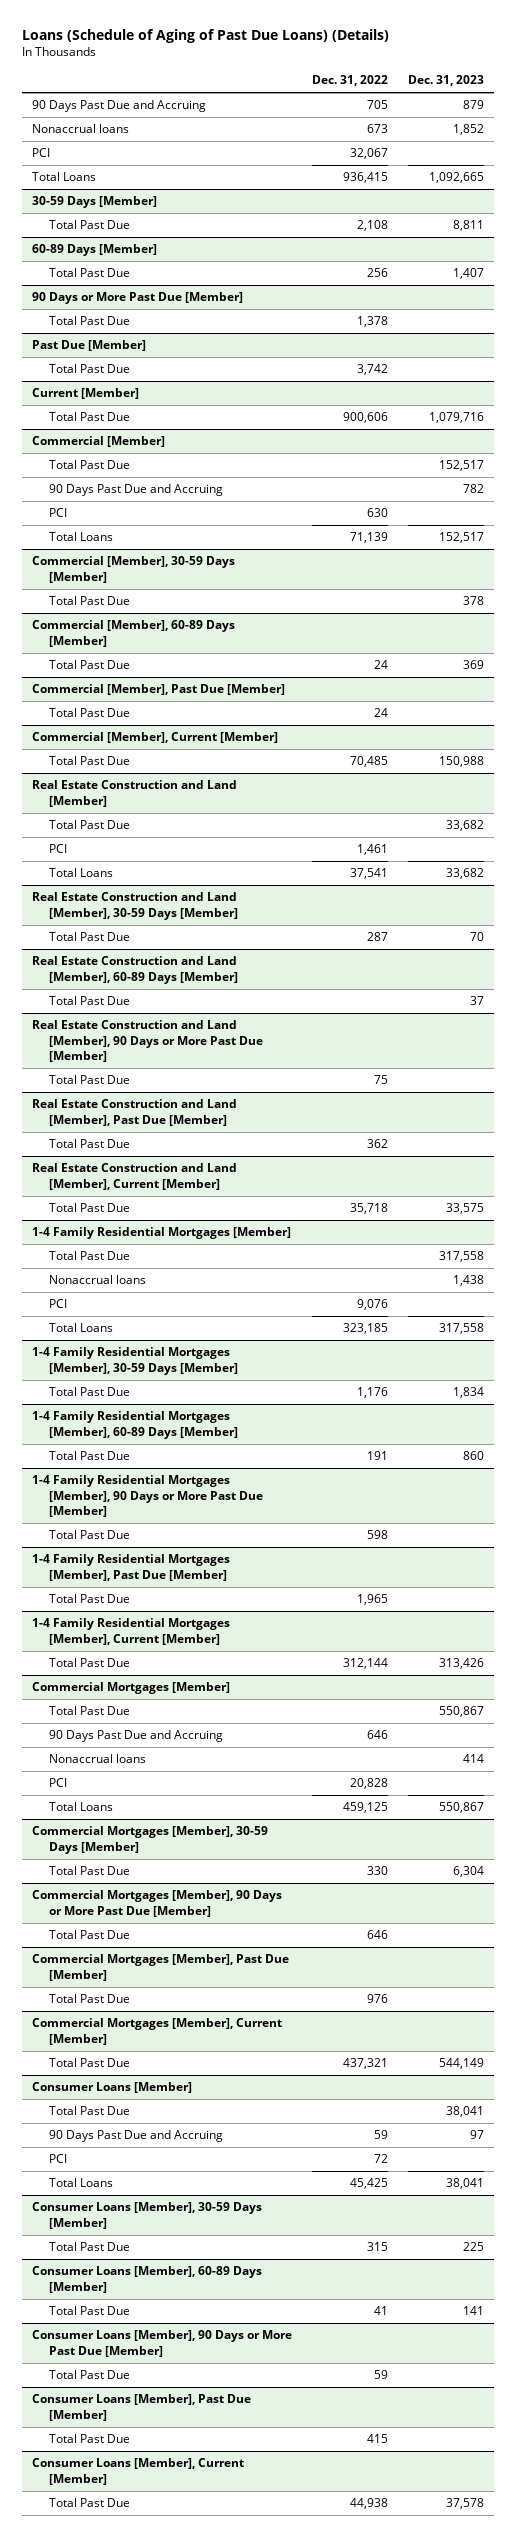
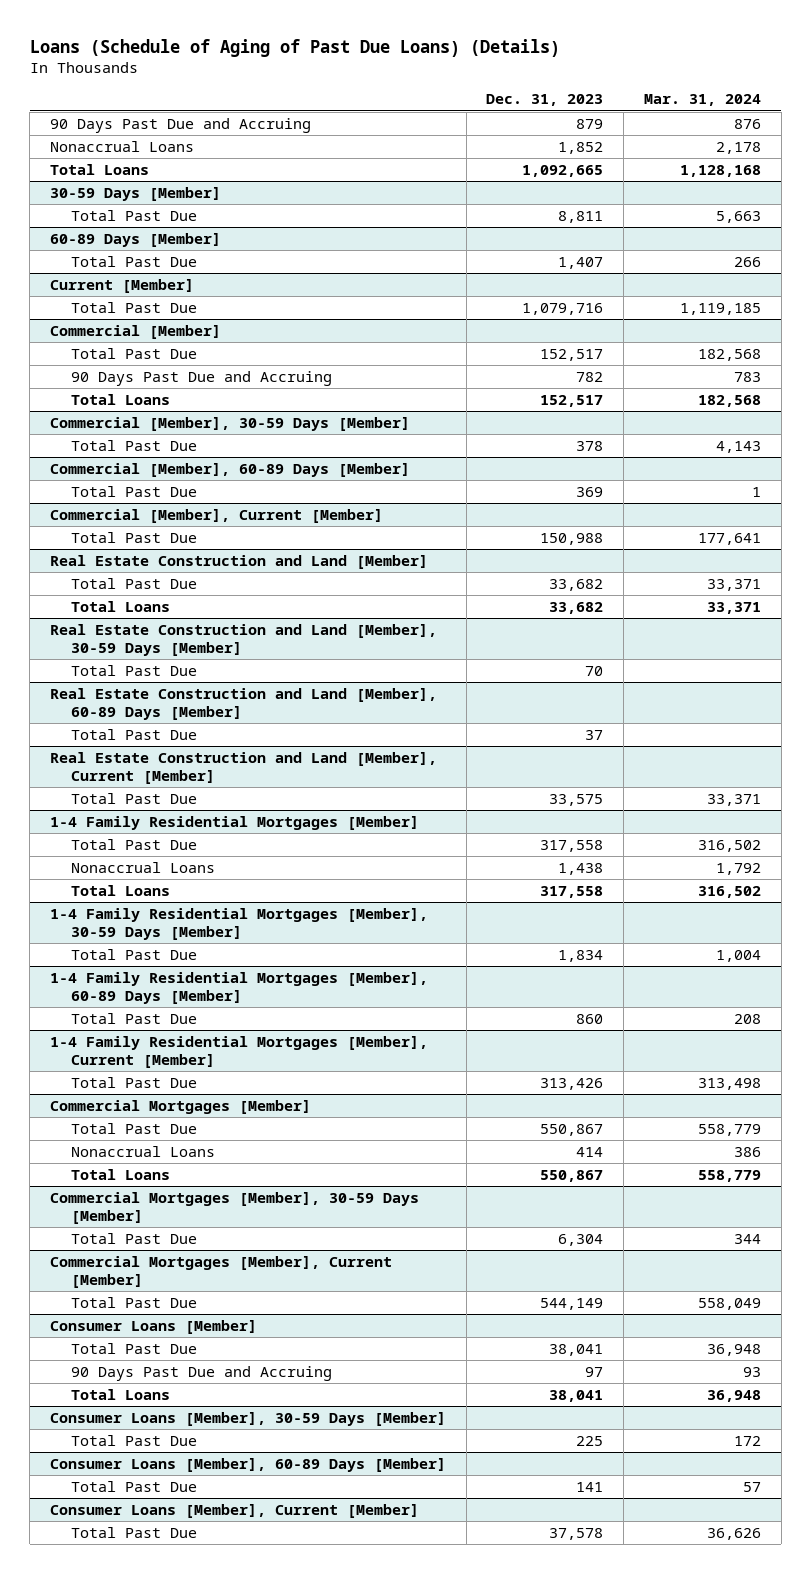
[311,75,388,87] Dec. 31, 2022 -> none
none -> [643,94,761,107] Mar. 31, 2024
[31,148,50,158] PCI -> none
[31,124,129,134] Nonaccrual loans -> [49,140,194,152] Nonaccrual Loans
[31,292,243,305] 90 Days or More Past Due [Member] -> none
[48,316,130,326] Total Past Due -> none
[31,340,146,352] Past Due [Member] -> none
[48,364,130,374] Total Past Due -> none
[48,508,67,518] PCI -> none
[31,684,285,696] Commercial [Member], Past Due [Member] -> none
[48,708,130,718] Total Past Due -> none
[48,844,67,854] PCI -> none
[31,1020,263,1062] Real Estate Construction and Land [Member], 90 Days or More Past Due [Member] -> none
[48,1075,130,1085] Total Past Due -> none
[31,1099,237,1126] Real Estate Construction and Land [Member], Past Due [Member] -> none
[48,1139,130,1149] Total Past Due -> none
[48,1299,67,1309] PCI -> none
[48,1275,146,1285] Nonaccrual loans -> [71,861,216,873] Nonaccrual Loans
[31,1475,263,1517] 1-4 Family Residential Mortgages [Member], 90 Days or More Past Due [Member] -> none
[48,1530,130,1540] Total Past Due -> none
[31,1554,230,1581] 1-4 Family Residential Mortgages [Member], Past Due [Member] -> none
[48,1594,130,1604] Total Past Due -> none
[48,1730,223,1743] 90 Days Past Due and Accruing -> none
[48,1778,67,1788] PCI -> none
[48,1754,146,1764] Nonaccrual loans -> [71,1145,216,1157] Nonaccrual Loans
[31,1890,282,1917] Commercial Mortgages [Member], 90 Days or More Past Due [Member] -> none
[48,1930,130,1940] Total Past Due -> none
[31,1954,289,1981] Commercial Mortgages [Member], Past Due [Member] -> none
[48,1994,130,2004] Total Past Due -> none
[48,2154,67,2164] PCI -> none
[31,2330,292,2357] Consumer Loans [Member], 90 Days or More Past Due [Member] -> none
[48,2370,130,2380] Total Past Due -> none
[31,2394,251,2421] Consumer Loans [Member], Past Due [Member] -> none
[48,2434,130,2444] Total Past Due -> none

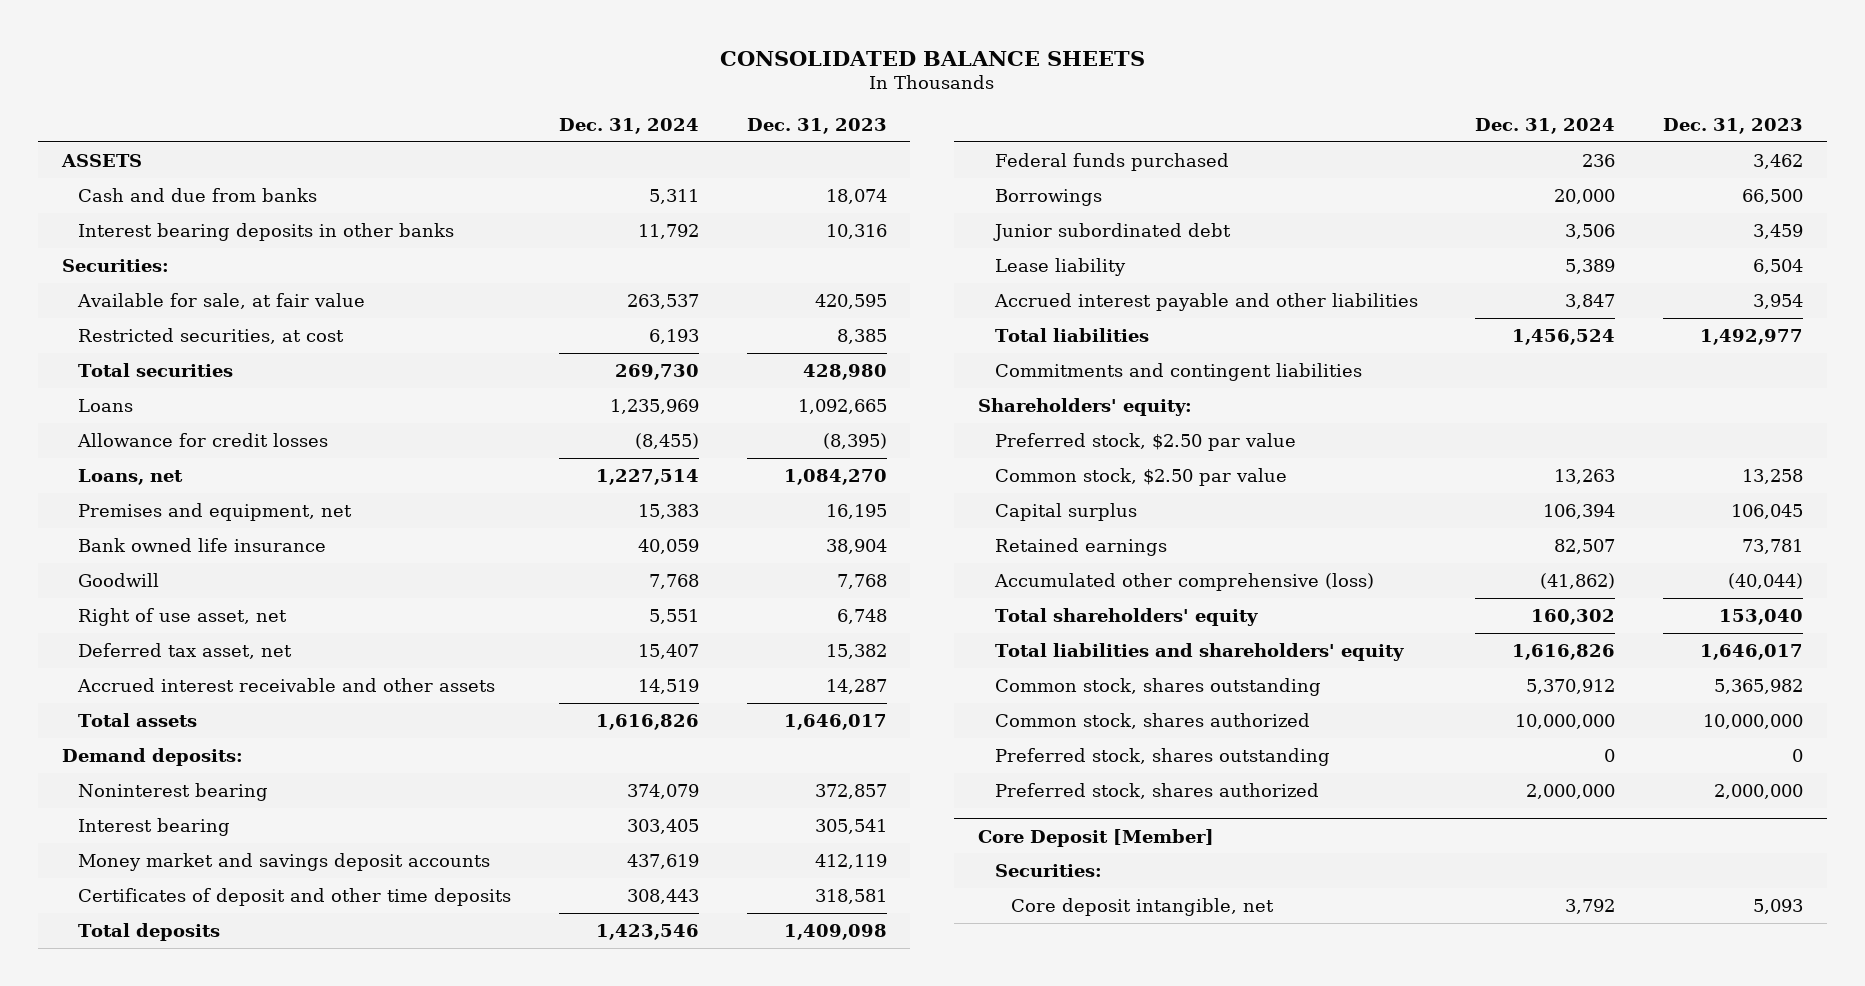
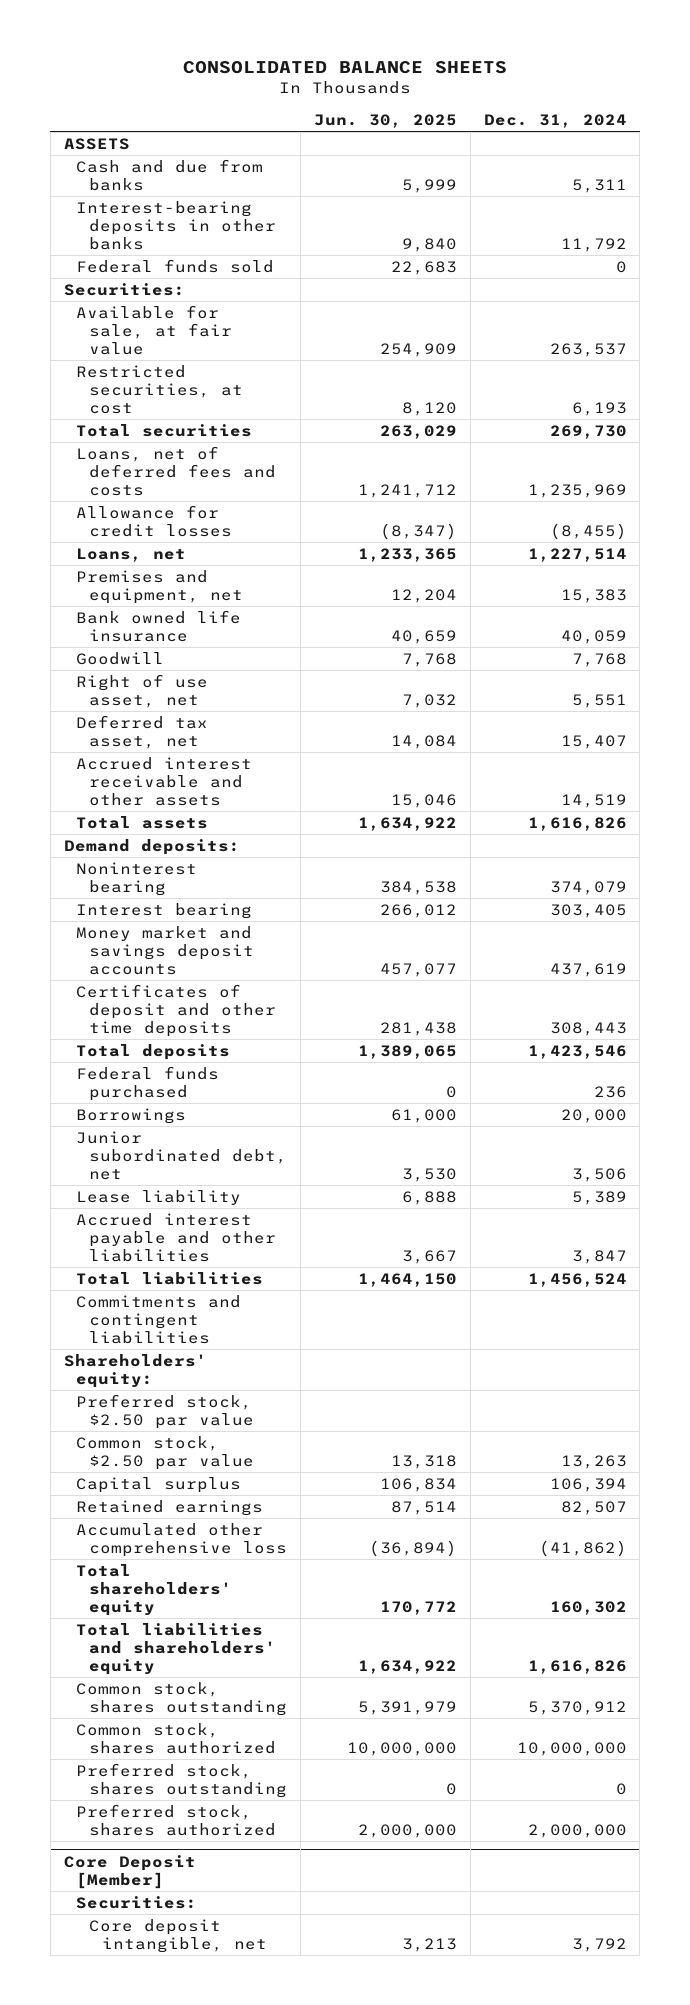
[746,117,887,134] Dec. 31, 2023 -> none
none -> [313,113,457,128] Jun. 30, 2025
[78,222,455,241] Interest bearing deposits in other banks -> [76,200,277,250] Interest-bearing deposits in other banks
none -> [76,258,275,273] Federal funds sold
[78,398,134,412] Loans -> [76,445,277,496] Loans, net of deferred fees and costs
[992,222,1231,241] Junior subordinated debt -> [76,1130,288,1180] Junior subordinated debt, net
[993,572,1374,591] Accumulated other comprehensive (loss) -> [76,1522,288,1557] Accumulated other comprehensive loss

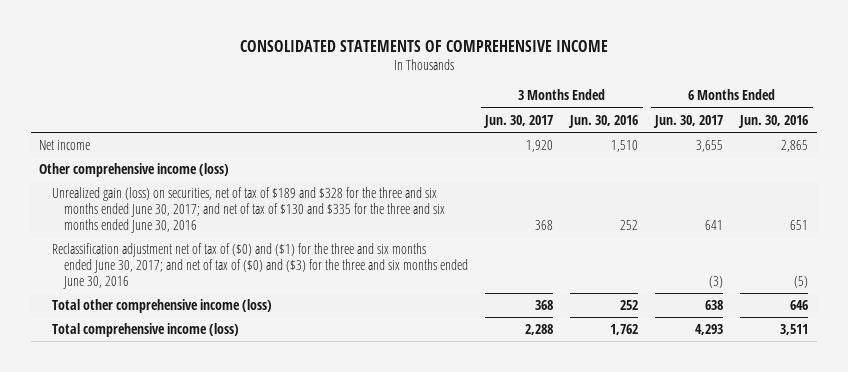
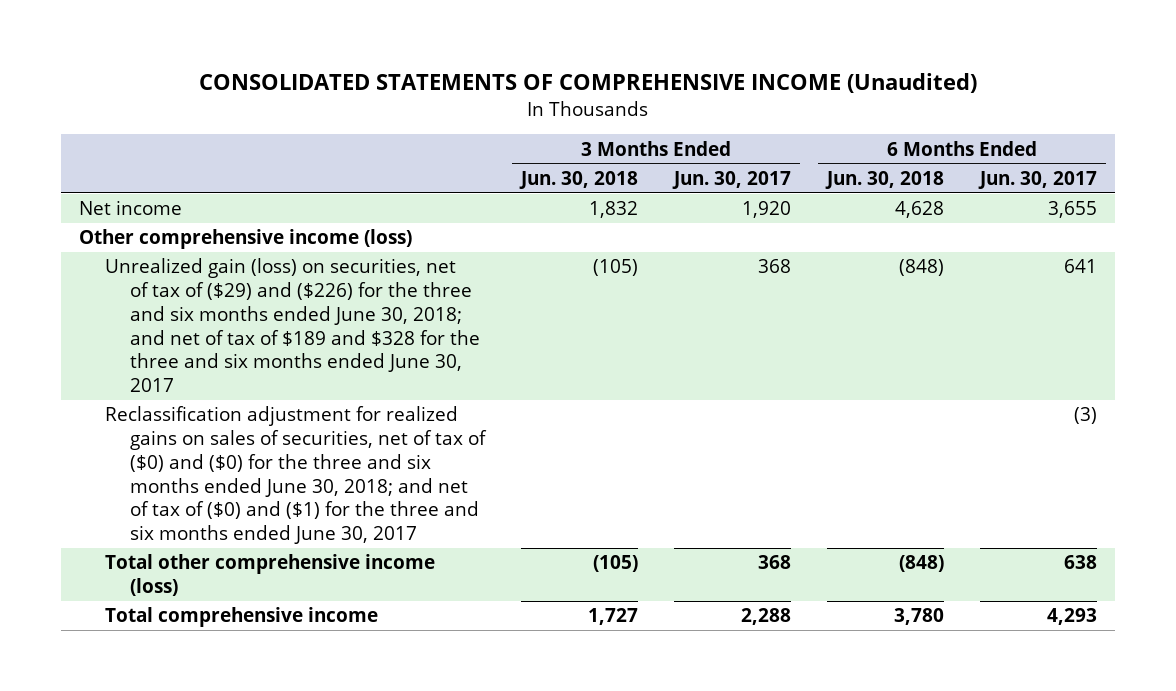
[239,39,608,52] CONSOLIDATED STATEMENTS OF COMPREHENSIVE INCOME -> [199,73,978,94] CONSOLIDATED STATEMENTS OF COMPREHENSIVE INCOME (Unaudited)
[568,114,639,128] Jun. 30, 2016 -> none
[738,114,809,128] Jun. 30, 2016 -> none
none -> [519,170,639,189] Jun. 30, 2018
none -> [825,170,945,189] Jun. 30, 2018
[51,186,446,233] Unrealized gain (loss) on securities, net of tax of $189 and $328 for the three and six months ended June 30, 2017; and net of tax of $130 and $335 for the three and six months ended June 30, 2016 -> [104,258,481,393] Unrealized gain (loss) on securities, net of tax of ($29) and ($226) for the three and six months ended June 30, 2018; and net of tax of $189 and $328 for the three and six months ended June 30, 2017
[51,242,469,289] Reclassification adjustment net of tax of ($0) and ($1) for the three and six months ended June 30, 2017; and net of tax of ($0) and ($3) for the three and six months ended June 30, 2016 -> [104,406,488,545] Reclassification adjustment for realized gains on sales of securities, net of tax of ($0) and ($0) for the three and six months ended June 30, 2018; and net of tax of ($0) and ($1) for the three and six months ended June 30, 2017
[51,322,239,337] Total comprehensive income (loss) -> [104,607,378,628] Total comprehensive income

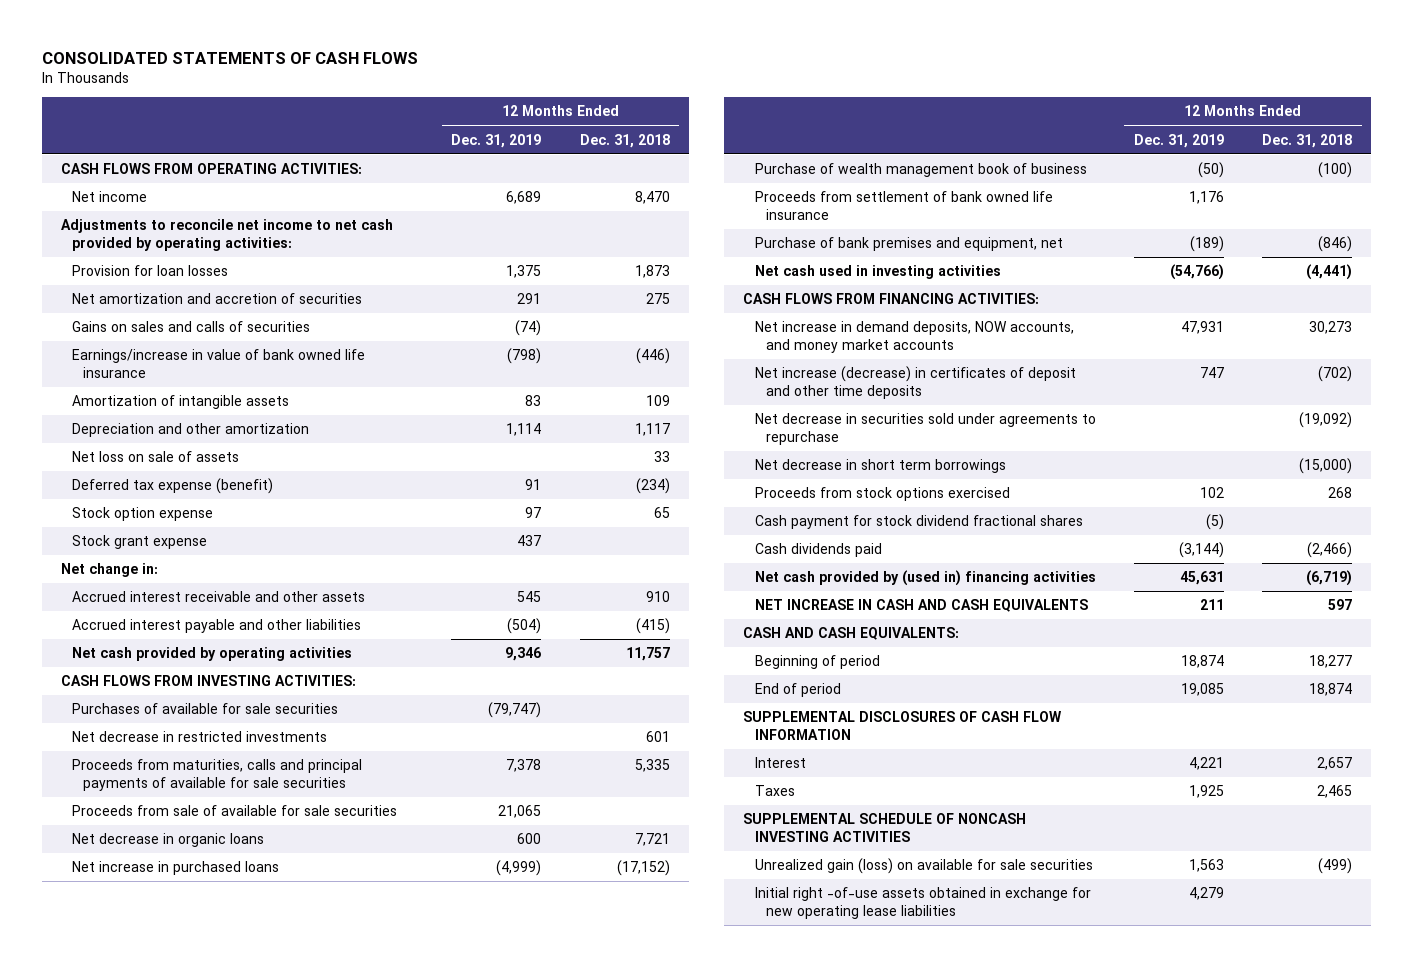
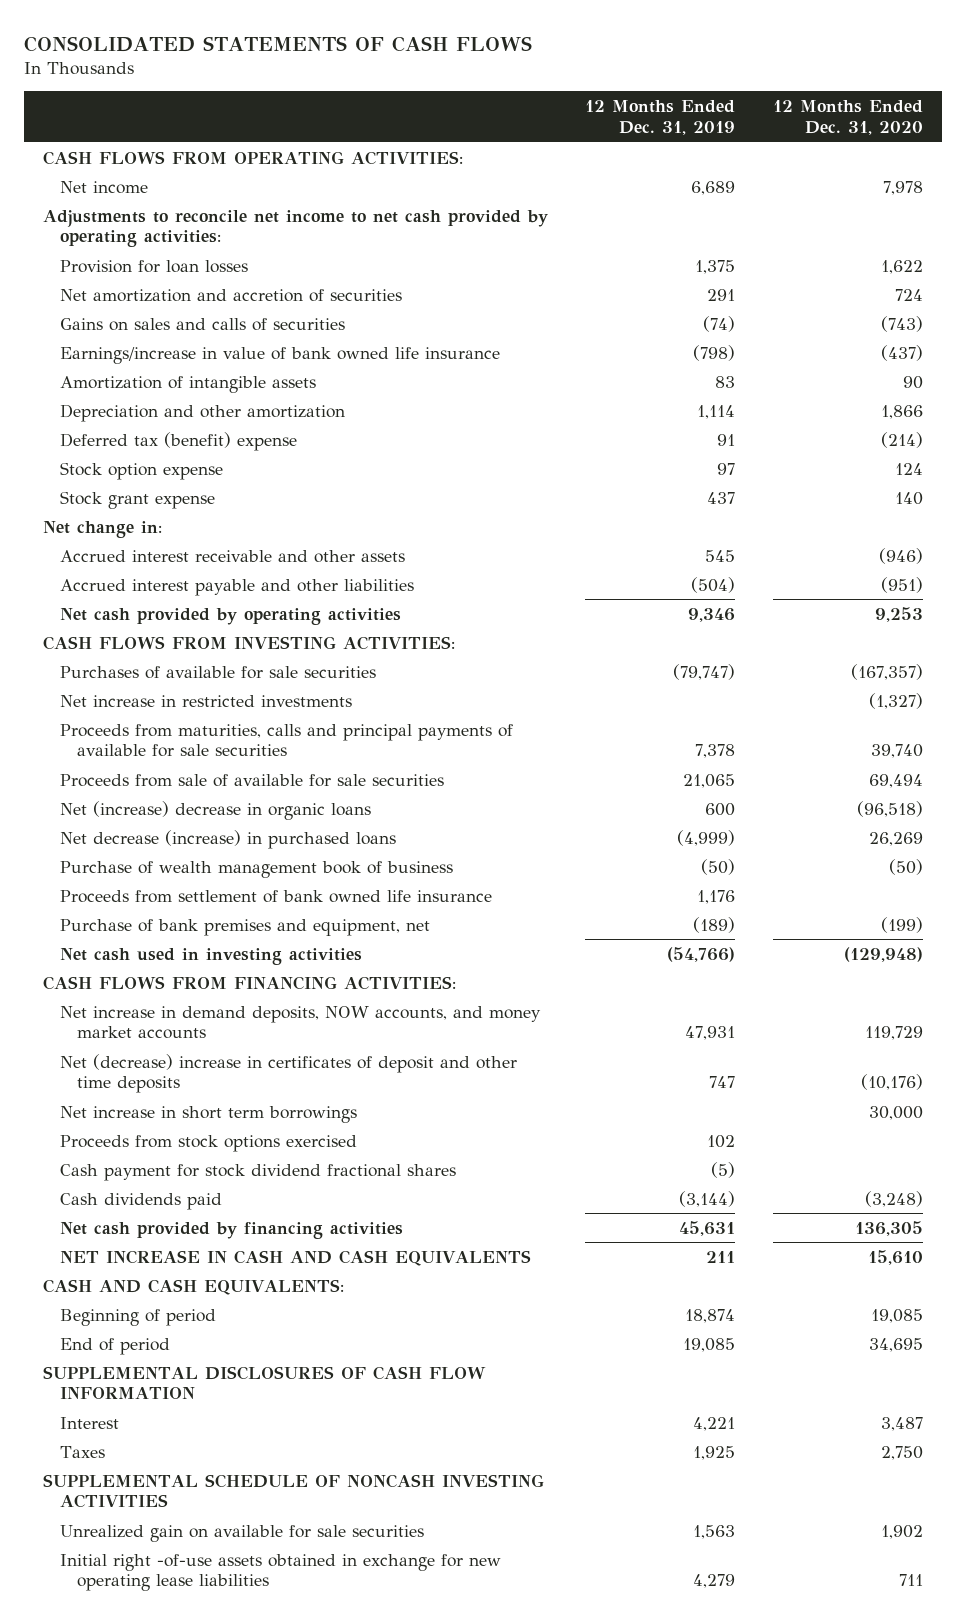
[579,133,670,148] Dec. 31, 2018 -> none
none -> [773,100,924,135] 12 Months Ended Dec. 31, 2020
[72,451,240,463] Net loss on sale of assets -> none
[72,478,274,495] Deferred tax expense (benefit) -> [60,431,298,451] Deferred tax (benefit) expense
[72,731,328,743] Net decrease in restricted investments -> [60,694,353,707] Net increase in restricted investments
[72,833,265,848] Net decrease in organic loans -> [60,800,372,820] Net (increase) decrease in organic loans
[72,861,280,876] Net increase in purchased loans -> [60,829,397,849] Net decrease (increase) in purchased loans
[754,413,1096,445] Net decrease in securities sold under agreements to repurchase -> none
[754,366,1076,399] Net increase (decrease) in certificates of deposit and other time deposits -> [60,1053,518,1094] Net (decrease) increase in certificates of deposit and other time deposits
[754,459,1006,474] Net decrease in short term borrowings -> [60,1105,358,1123] Net increase in short term borrowings
[754,570,1096,587] Net cash provided by (used in) financing activities -> [60,1221,404,1239] Net cash provided by financing activities
[754,858,1093,875] Unrealized gain (loss) on available for sale securities -> [60,1524,425,1542] Unrealized gain on available for sale securities

